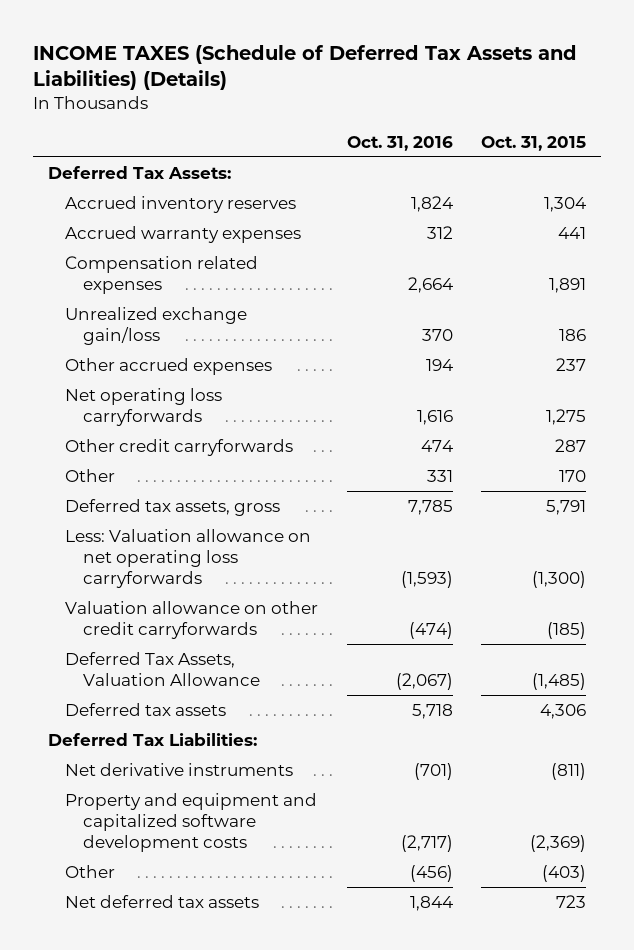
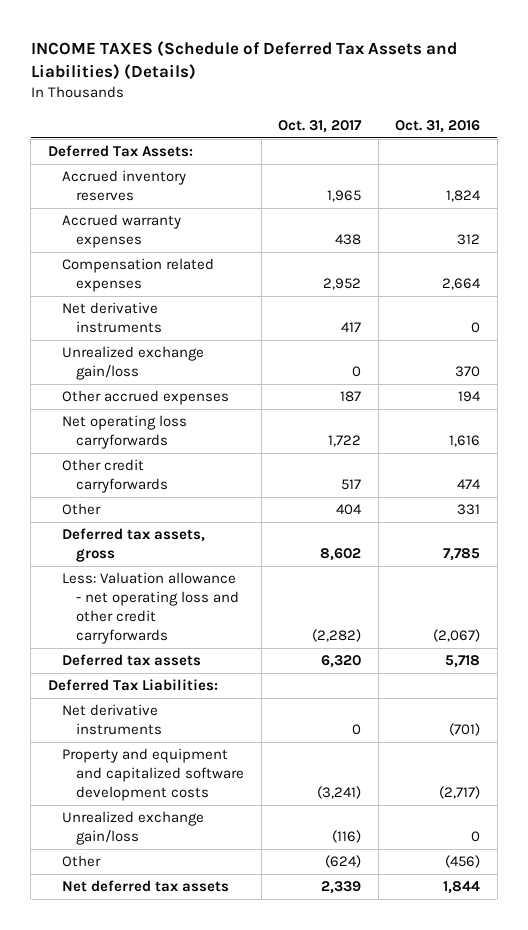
[481,135,587,151] Oct. 31, 2015 -> none
none -> [278,119,363,133] Oct. 31, 2017
none -> [62,302,163,334] Net derivative instruments
[65,601,319,640] Valuation allowance on other credit carryforwards -> none
[65,652,260,687] Deferred Tax Assets, Valuation Allowance -> none
[65,529,312,588] Less: Valuation allowance on net operating loss carryforwards -> [62,572,240,644] Less: Valuation allowance - net operating loss and other credit carryforwards
[400,570,453,588] (1,593) -> [433,628,481,642] (2,067)
none -> [62,811,205,846] Unrealized exchange gain/loss

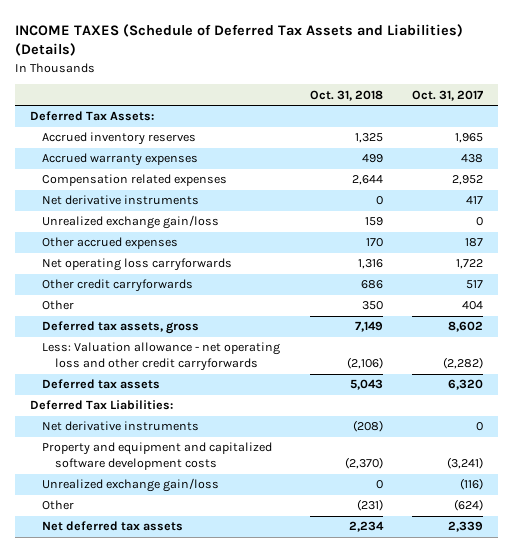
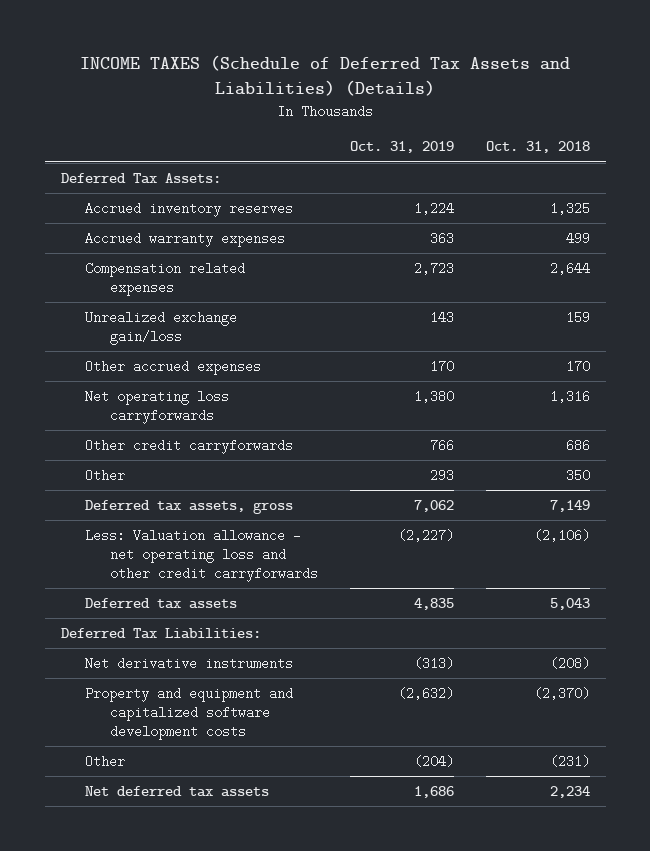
[412,89,484,101] Oct. 31, 2017 -> none
none -> [350,141,455,154] Oct. 31, 2019
[42,195,200,206] Net derivative instruments -> none
[42,478,220,493] Unrealized exchange gain/loss -> none

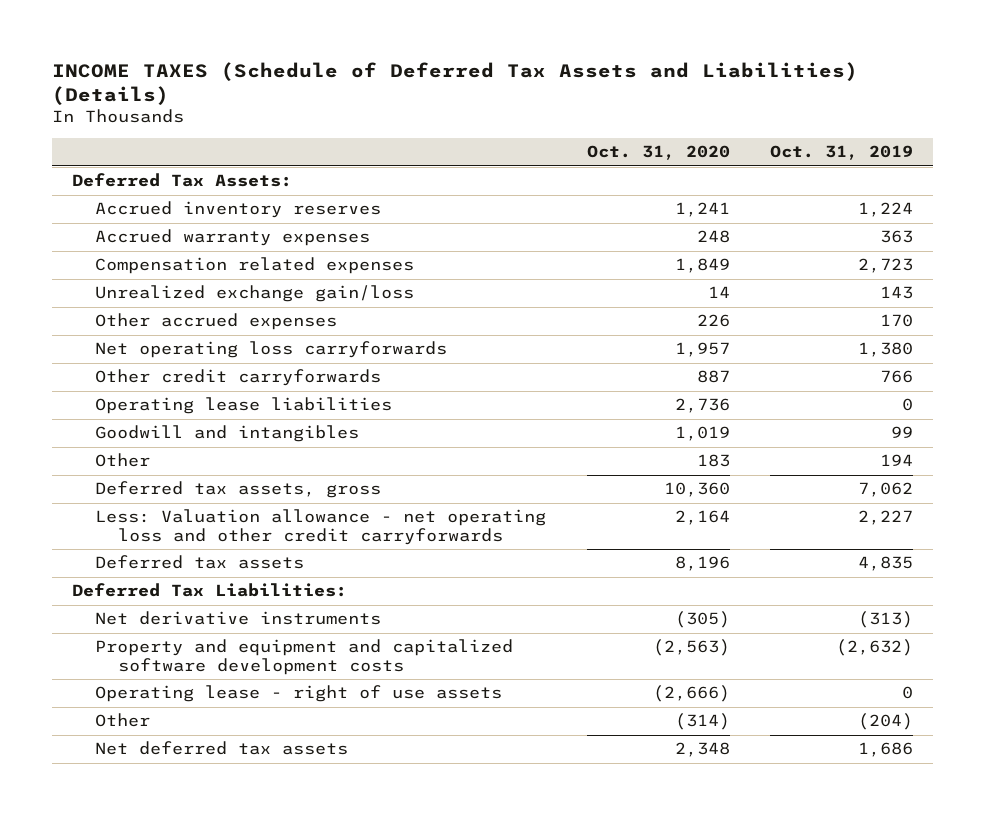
[485,141,590,154] Oct. 31, 2018 -> none
none -> [586,145,730,161] Oct. 31, 2020
none -> [95,397,393,415] Operating lease liabilities
none -> [95,425,360,443] Goodwill and intangibles
[430,468,455,482] 293 -> [880,454,914,467] 194
[398,528,455,542] (2,227) -> [858,510,914,526] 2,227
none -> [95,685,503,703] Operating lease - right of use assets

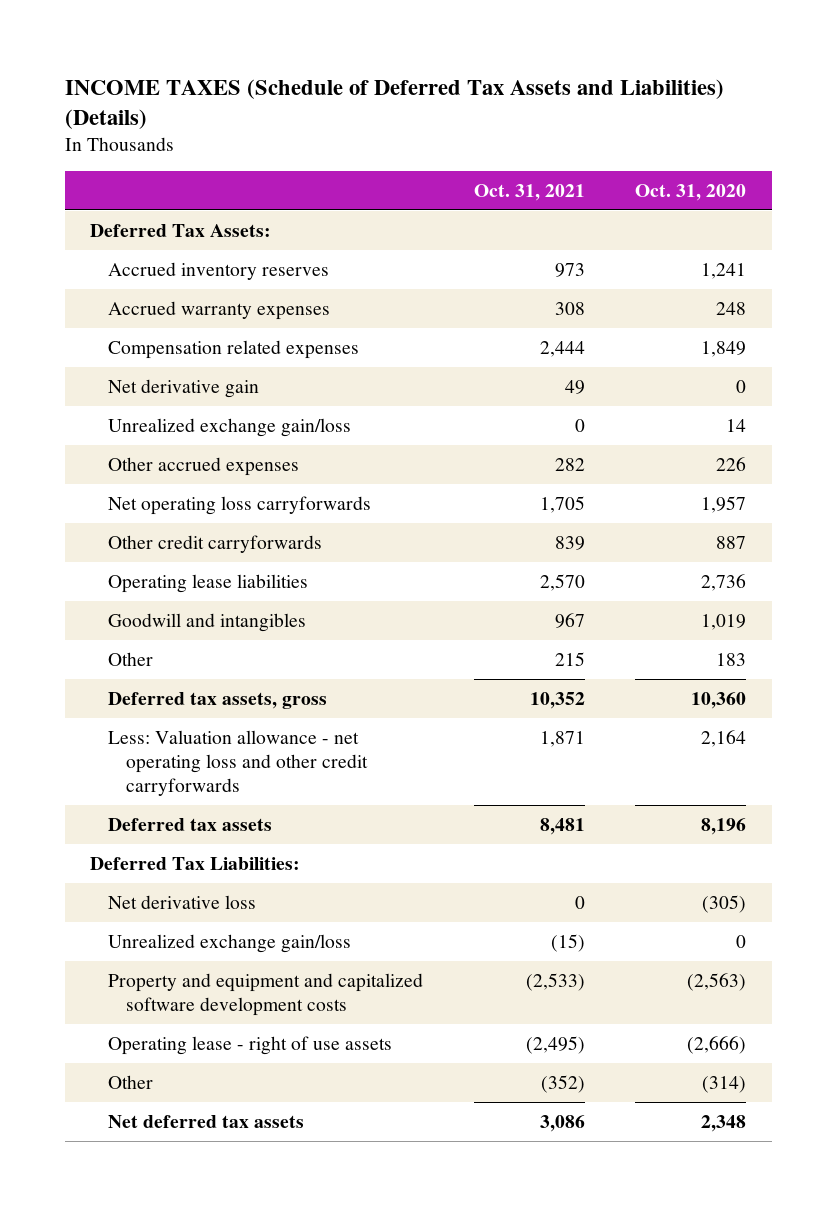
[770,145,914,161] Oct. 31, 2019 -> none
none -> [473,183,585,201] Oct. 31, 2021
none -> [108,379,260,399] Net derivative gain
[95,611,382,626] Net derivative instruments -> [108,895,257,910] Net derivative loss
none -> [108,934,352,954] Unrealized exchange gain/loss

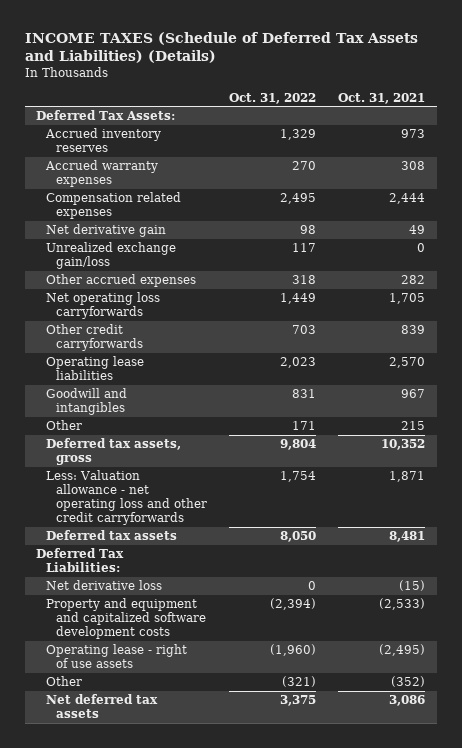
[635,183,747,201] Oct. 31, 2020 -> none
none -> [229,92,317,104] Oct. 31, 2022
[108,934,352,954] Unrealized exchange gain/loss -> none
[574,896,585,910] 0 -> [399,580,426,592] (15)

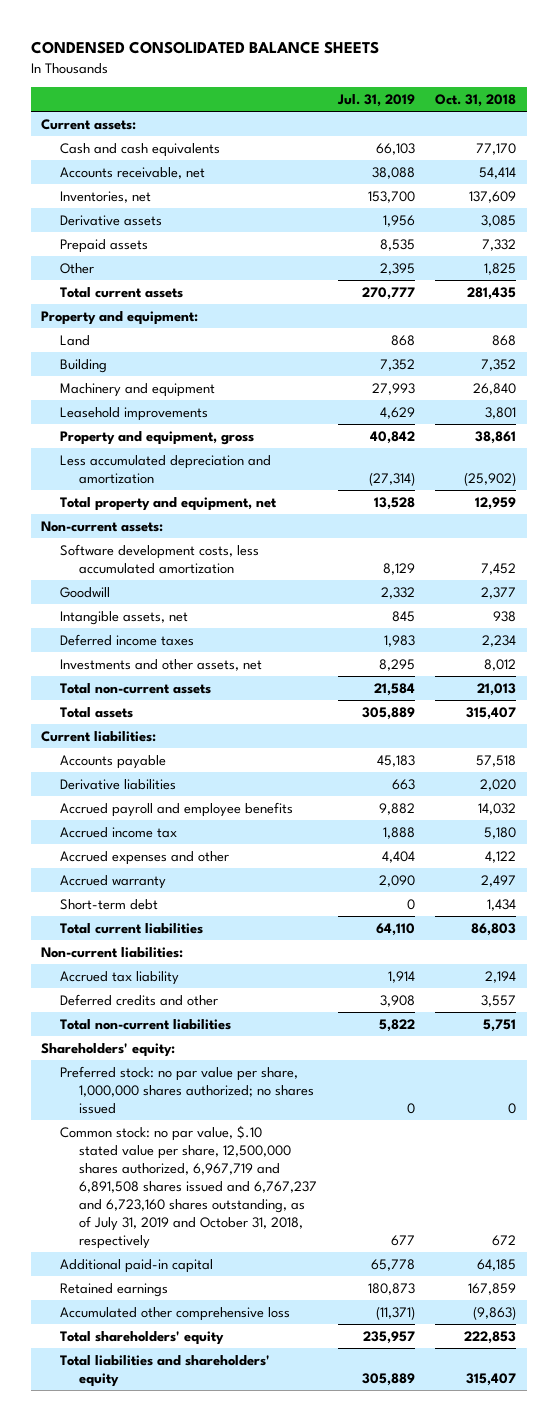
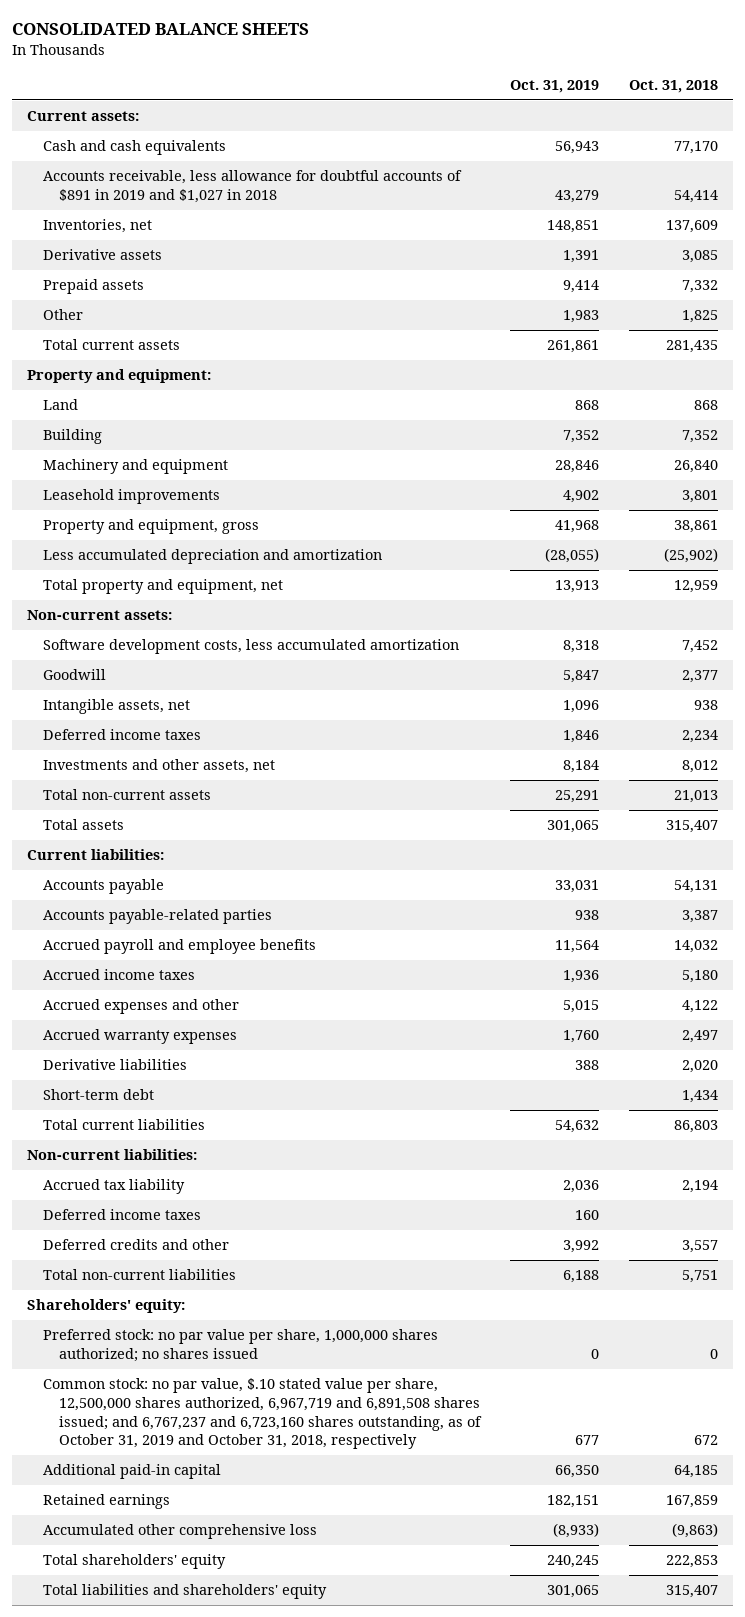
[30,41,379,55] CONDENSED CONSOLIDATED BALANCE SHEETS -> [12,22,310,35] CONSOLIDATED BALANCE SHEETS
[336,94,415,108] Jul. 31, 2019 -> none
none -> [509,79,599,93] Oct. 31, 2019
[60,166,206,179] Accounts receivable, net -> [43,170,463,204] Accounts receivable, less allowance for doubtful accounts of $891 in 2019 and $1,027 in 2018
[476,754,517,767] 57,518 -> [673,880,718,894] 54,131
none -> [43,909,273,925] Accounts payable-related parties
[60,826,178,838] Accrued income tax -> [43,969,196,981] Accrued income taxes
[60,874,167,889] Accrued warranty -> [43,1029,238,1045] Accrued warranty expenses
[60,778,177,790] Derivative liabilities -> [43,1059,188,1071] Derivative liabilities
none -> [43,1209,202,1221] Deferred income taxes
[60,1124,318,1249] Common stock: no par value, $.10 stated value per share, 12,500,000 shares authorized, 6,967,719 and 6,891,508 shares issued and 6,767,237 and 6,723,160 shares outstanding, as of July 31, 2019 and October 31, 2018, respectively -> [43,1378,483,1450] Common stock: no par value, $.10 stated value per share, 12,500,000 shares authorized, 6,967,719 and 6,891,508 shares issued; and 6,767,237 and 6,723,160 shares outstanding, as of October 31, 2019 and October 31, 2018, respectively

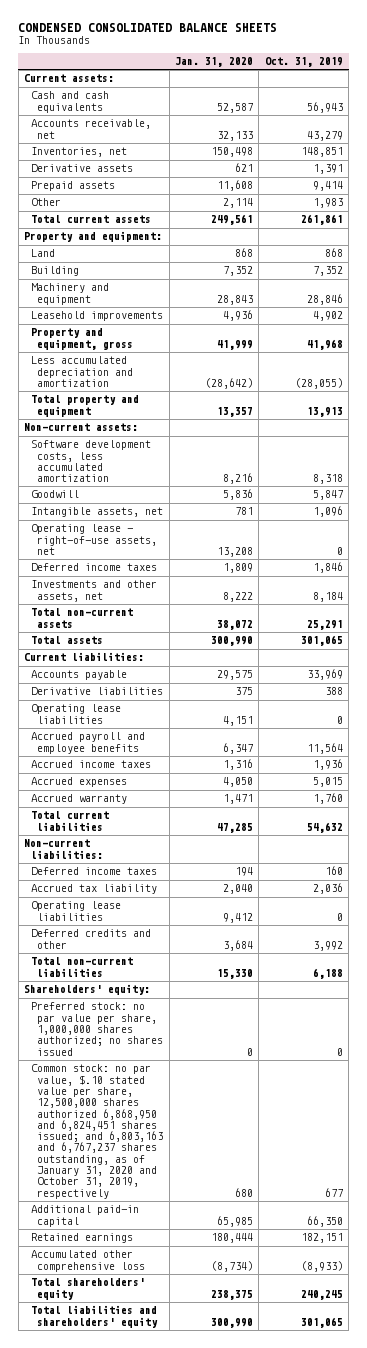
[12,22,310,35] CONSOLIDATED BALANCE SHEETS -> [18,23,278,33] CONDENSED CONSOLIDATED BALANCE SHEETS
[628,79,718,93] Oct. 31, 2018 -> none
none -> [175,57,254,68] Jan. 31, 2020
[43,170,463,204] Accounts receivable, less allowance for doubtful accounts of $891 in 2019 and $1,027 in 2018 -> [30,119,151,139] Accounts receivable, net
[43,579,284,595] Total property and equipment, net -> [30,395,139,417] Total property and equipment
none -> [30,524,158,555] Operating lease - right-of-use assets, net
[43,909,273,925] Accounts payable-related parties -> none
[554,880,599,894] 33,031 -> [306,669,343,681] 33,969
[43,1059,188,1071] Derivative liabilities -> [30,687,163,696] Derivative liabilities
none -> [30,704,121,724] Operating lease liabilities
[43,1089,155,1101] Short-term debt -> none
[43,999,240,1015] Accrued expenses and other -> [30,777,127,788] Accrued expenses
[43,1029,238,1045] Accrued warranty expenses -> [30,794,127,805] Accrued warranty
[43,1179,186,1195] Accrued tax liability -> [30,884,157,895] Accrued tax liability
none -> [30,901,121,921] Operating lease liabilities
[43,1378,483,1450] Common stock: no par value, $.10 stated value per share, 12,500,000 shares authorized, 6,967,719 and 6,891,508 shares issued; and 6,767,237 and 6,723,160 shares outstanding, as of October 31, 2019 and October 31, 2018, respectively -> [30,1064,164,1199] Common stock: no par value, $.10 stated value per share, 12,500,000 shares authorized 6,868,950 and 6,824,451 shares issued; and 6,803,163 and 6,767,237 shares outstanding, as of January 31, 2020 and October 31, 2019, respectively

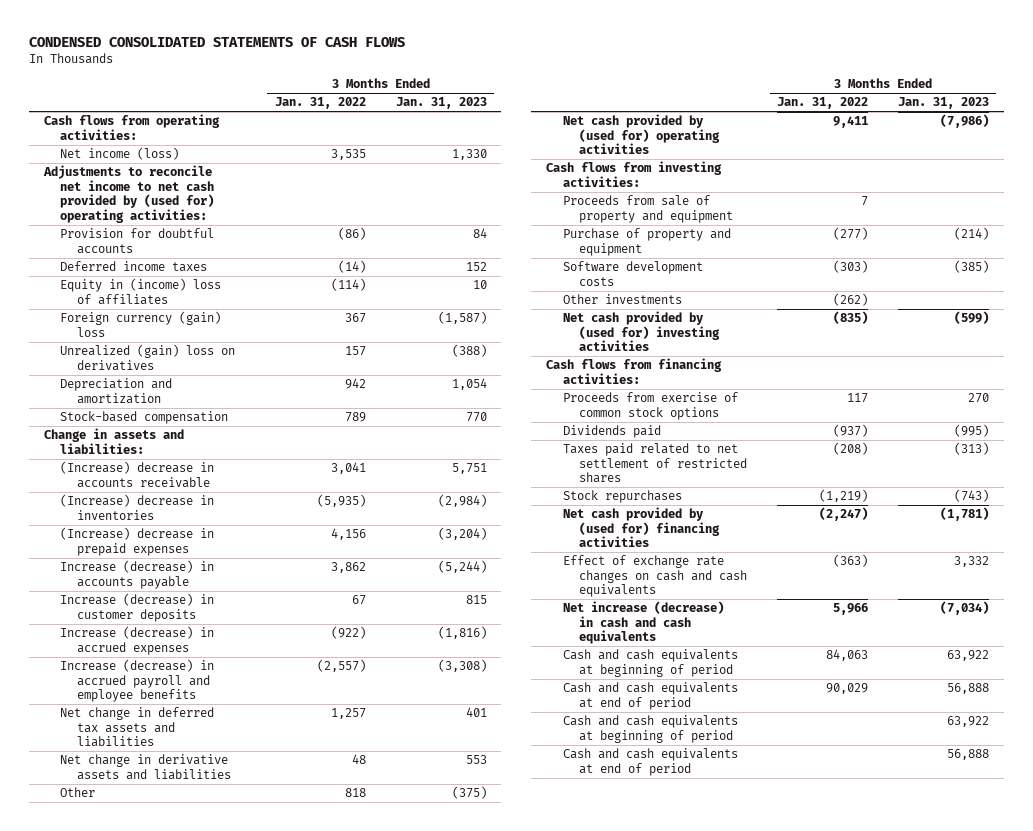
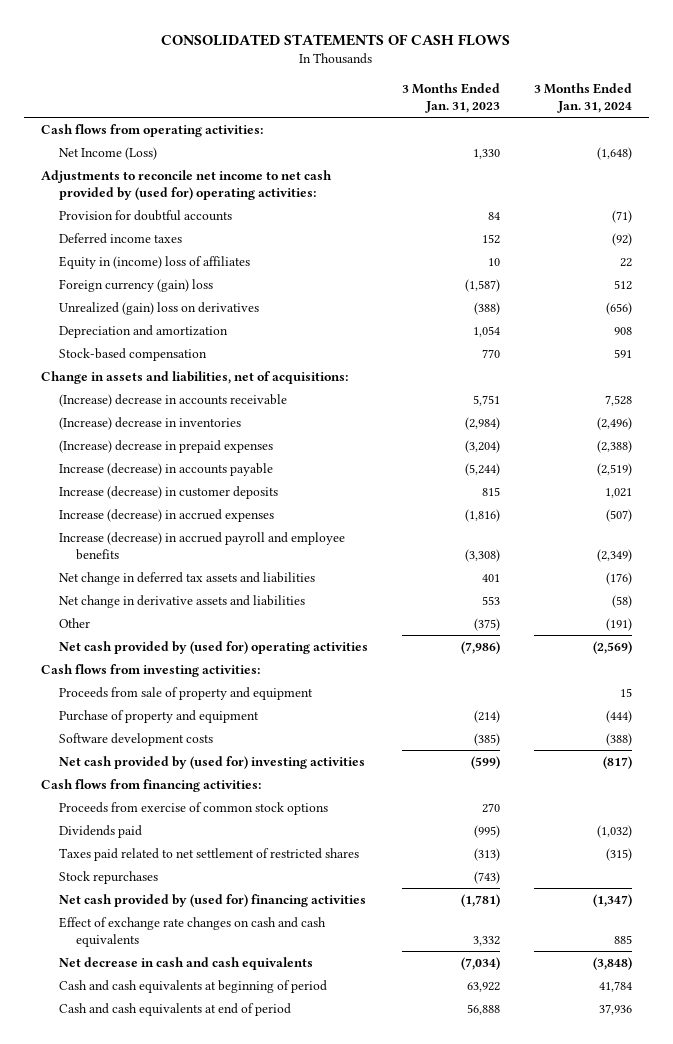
[28,36,405,47] CONDENSED CONSOLIDATED STATEMENTS OF CASH FLOWS -> [161,33,511,46] CONSOLIDATED STATEMENTS OF CASH FLOWS
[274,97,366,110] Jan. 31, 2022 -> none
none -> [533,83,632,114] 3 Months Ended Jan. 31, 2024
[60,147,180,161] Net income (loss) -> [58,147,157,161] Net Income (Loss)
[43,428,184,454] Change in assets and liabilities: -> [40,371,348,385] Change in assets and liabilities, net of acquisitions:
[562,294,682,305] Other investments -> none
[562,649,738,677] Cash and cash equivalents at beginning of period -> none
[562,682,738,710] Cash and cash equivalents at end of period -> none
[562,601,724,645] Net increase (decrease) in cash and cash equivalents -> [58,957,313,971] Net decrease in cash and cash equivalents

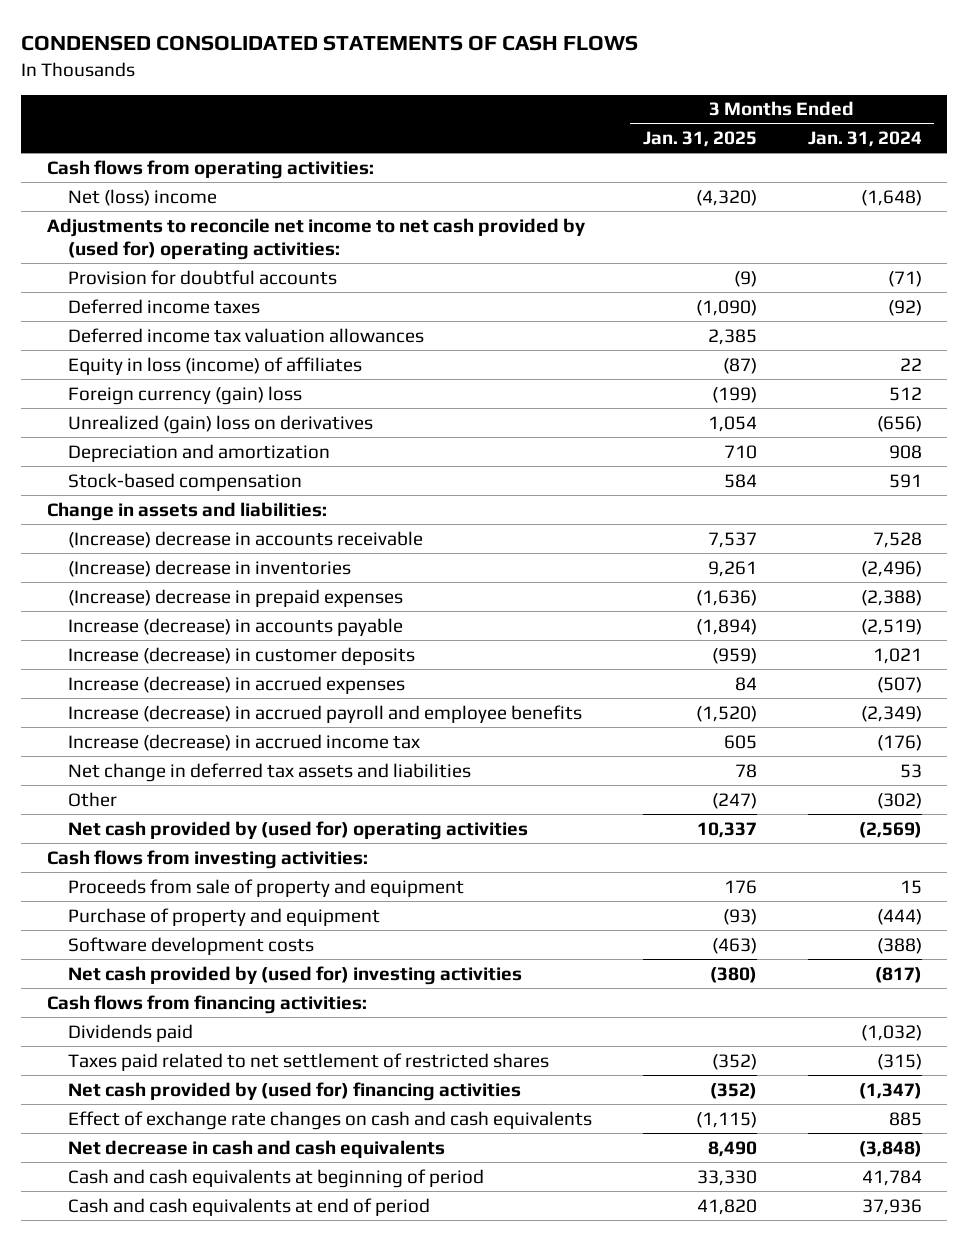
[161,33,511,46] CONSOLIDATED STATEMENTS OF CASH FLOWS -> [21,35,639,52] CONDENSED CONSOLIDATED STATEMENTS OF CASH FLOWS
[401,83,500,114] 3 Months Ended Jan. 31, 2023 -> none
none -> [643,130,758,147] Jan. 31, 2025
[58,147,157,161] Net Income (Loss) -> [68,188,218,206] Net (loss) income
none -> [68,327,425,343] Deferred income tax valuation allowances
[58,256,250,270] Equity in (income) loss of affiliates -> [68,356,363,375] Equity in loss (income) of affiliates
[40,371,348,385] Change in assets and liabilities, net of acquisitions: -> [46,501,327,521] Change in assets and liabilities:
[58,595,305,609] Net change in derivative assets and liabilities -> none
none -> [68,733,421,751] Increase (decrease) in accrued income tax
[605,572,632,586] (176) -> [899,763,922,778] 53
[605,618,632,632] (191) -> [876,792,922,809] (302)
[58,802,328,816] Proceeds from exercise of common stock options -> none
[58,871,158,885] Stock repurchases -> none

